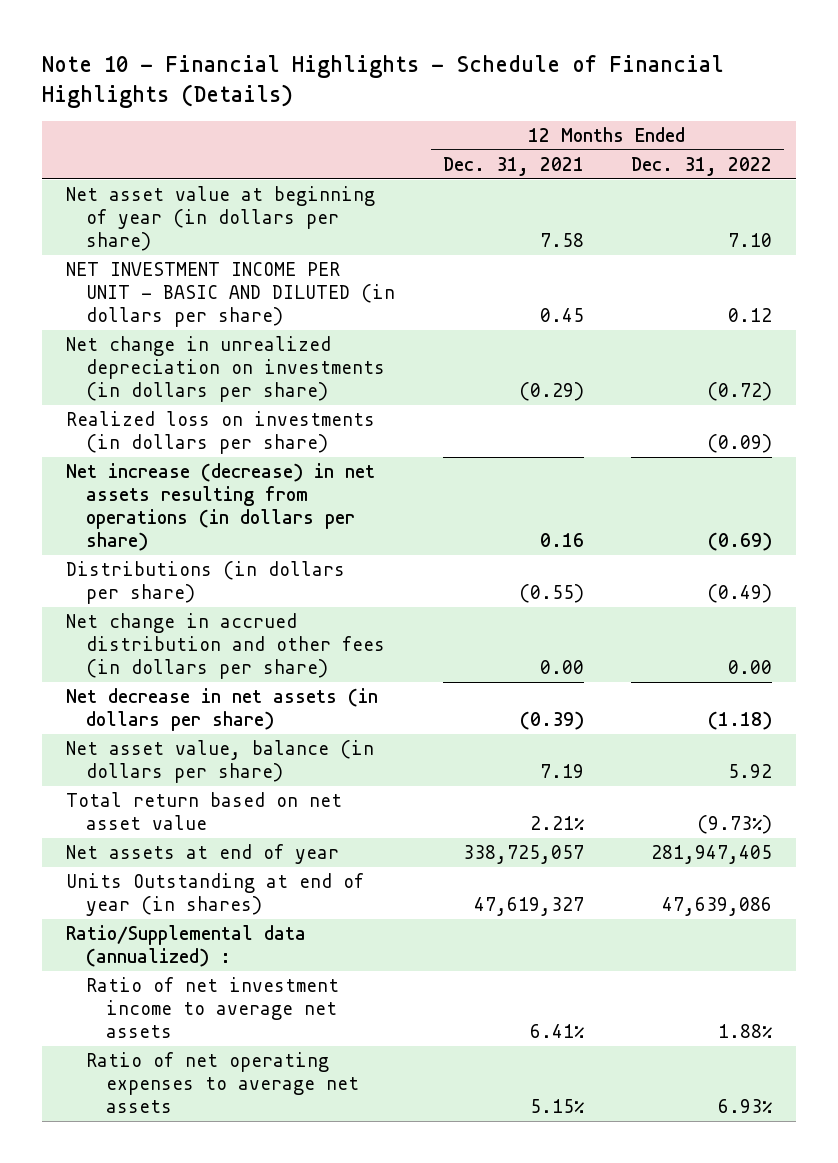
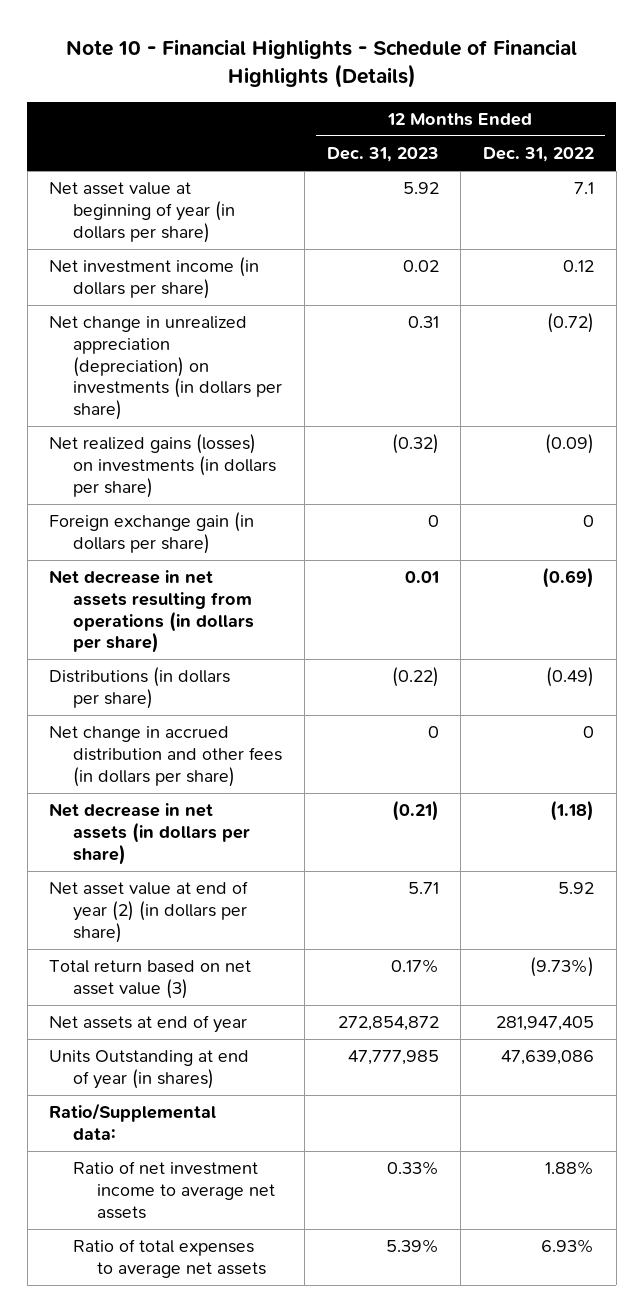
[442,157,584,177] Dec. 31, 2021 -> none
none -> [326,147,439,163] Dec. 31, 2023
[728,233,773,248] 7.10 -> [573,182,594,195] 7.1
[66,262,395,328] NET INVESTMENT INCOME PER UNIT - BASIC AND DILUTED (in dollars per share) -> [49,257,260,299] Net investment income (in dollars per share)
[66,336,385,403] Net change in unrealized depreciation on investments (in dollars per share) -> [49,316,283,420] Net change in unrealized appreciation (depreciation) on investments (in dollars per share)
[66,411,376,455] Realized loss on investments (in dollars per share) -> [49,434,277,498] Net realized gains (losses) on investments (in dollars per share)
none -> [49,512,255,554] Foreign exchange gain (in dollars per share)
[66,463,376,552] Net increase (decrease) in net assets resulting from operations (in dollars per share) -> [49,570,255,654] Net decrease in net assets resulting from operations (in dollars per share)
[728,660,773,675] 0.00 -> [582,726,594,739] 0
[66,740,375,784] Net asset value, balance (in dollars per share) -> [49,881,249,943] Net asset value at end of year (2) (in dollars per share)
[66,792,343,831] Total return based on net asset value -> [49,960,252,999] Total return based on net asset value (3)
[66,925,307,968] Ratio/Supplemental data (annualized) : -> [49,1103,217,1140] Ratio/Supplemental data:
[85,1052,359,1114] Ratio of net operating expenses to average net assets -> [73,1239,267,1278] Ratio of total expenses to average net assets

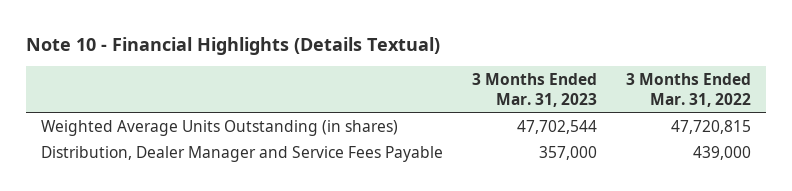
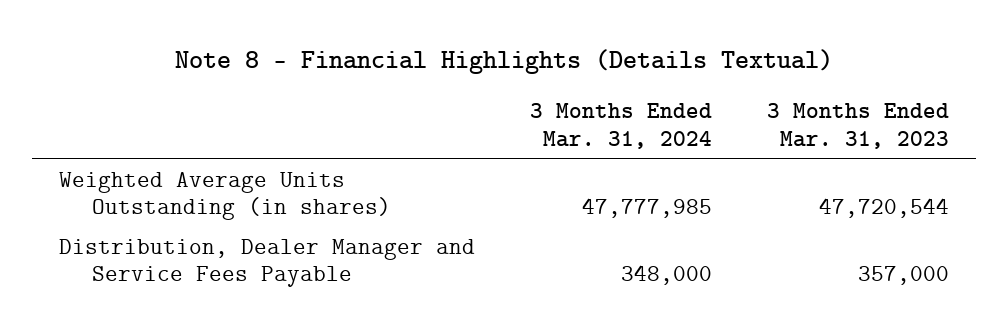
[26,36,441,55] Note 10 - Financial Highlights (Details Textual) -> [175,49,834,75] Note 8 - Financial Highlights (Details Textual)
[626,72,752,107] 3 Months Ended Mar. 31, 2022 -> none
none -> [530,103,713,149] 3 Months Ended Mar. 31, 2024
[517,119,598,134] 47,702,544 -> [818,198,949,219] 47,720,544

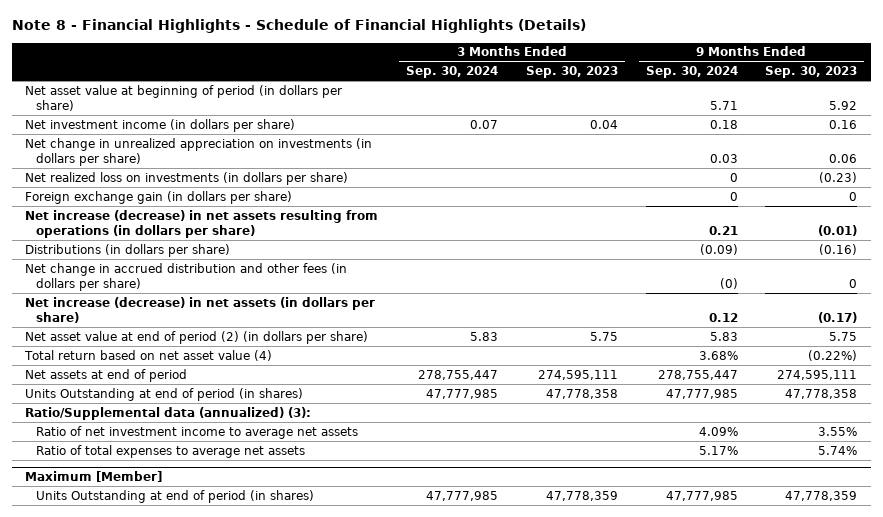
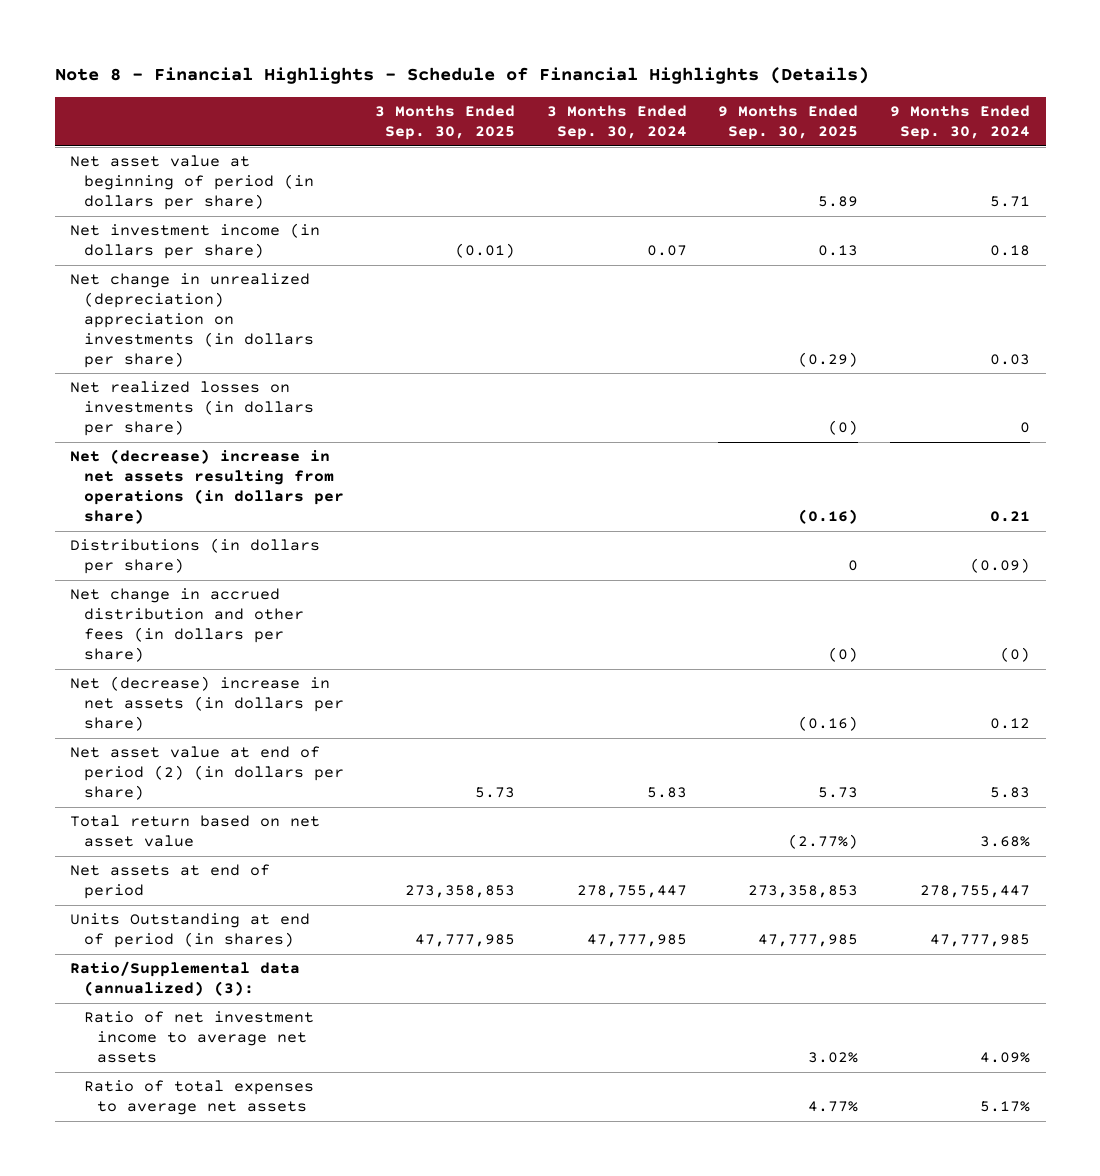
[525,66,618,79] Sep. 30, 2023 -> none
[765,66,858,79] Sep. 30, 2023 -> none
none -> [375,104,516,140] 3 Months Ended Sep. 30, 2025
none -> [718,104,859,140] 9 Months Ended Sep. 30, 2025
[25,190,293,204] Foreign exchange gain (in dollars per share) -> none
[25,137,373,166] Net change in unrealized appreciation on investments (in dollars per share) -> [70,273,314,368] Net change in unrealized (depreciation) appreciation on investments (in dollars per share)
[25,171,349,185] Net realized loss on investments (in dollars per share) -> [70,381,314,437] Net realized losses on investments (in dollars per share)
[25,209,379,238] Net increase (decrease) in net assets resulting from operations (in dollars per share) -> [70,449,344,524] Net (decrease) increase in net assets resulting from operations (in dollars per share)
[25,296,376,323] Net increase (decrease) in net assets (in dollars per share) -> [70,676,344,732] Net (decrease) increase in net assets (in dollars per share)
[24,349,273,361] Total return based on net asset value (4) -> [70,815,321,848] Total return based on net asset value
[25,471,163,483] Maximum [Member] -> none
[36,489,315,503] Units Outstanding at end of period (in shares) -> none

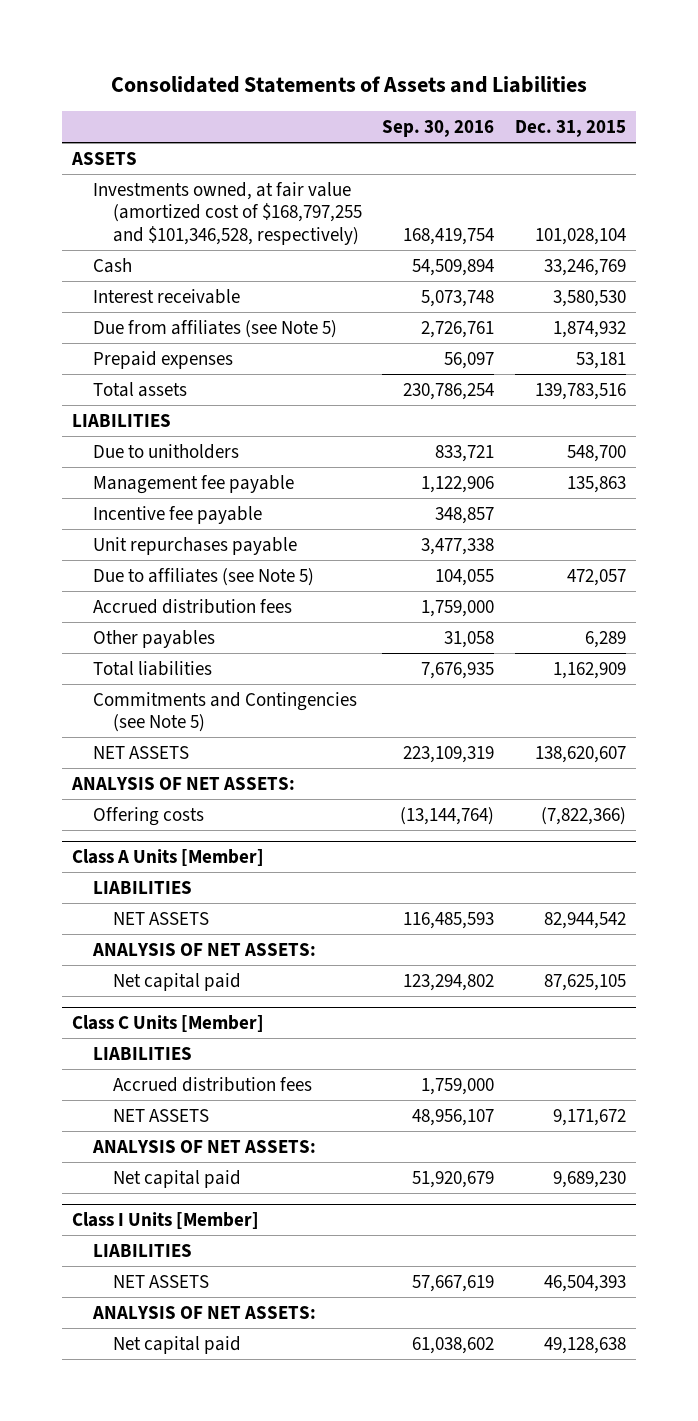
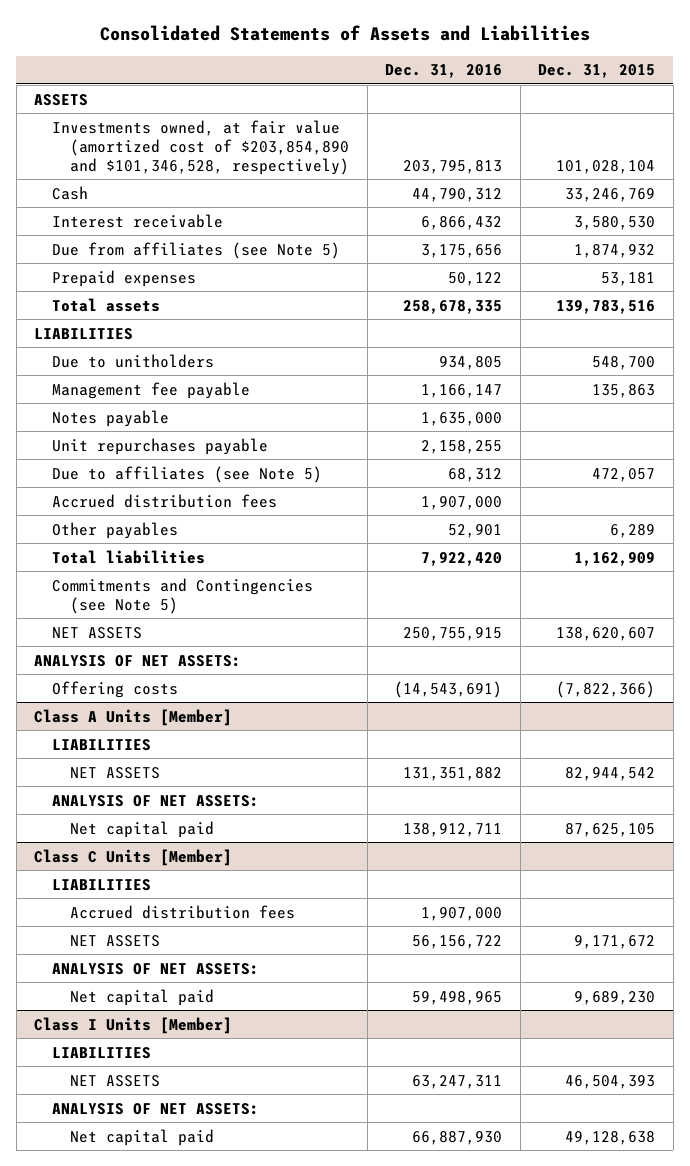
[382,120,495,138] Sep. 30, 2016 -> none
none -> [385,64,503,79] Dec. 31, 2016
[92,181,362,245] Investments owned, at fair value (amortized cost of $168,797,255 and $101,346,528, respectively) -> [52,119,350,175] Investments owned, at fair value (amortized cost of $203,854,890 and $101,346,528, respectively)
[92,505,262,524] Incentive fee payable -> none
none -> [52,409,170,427] Notes payable

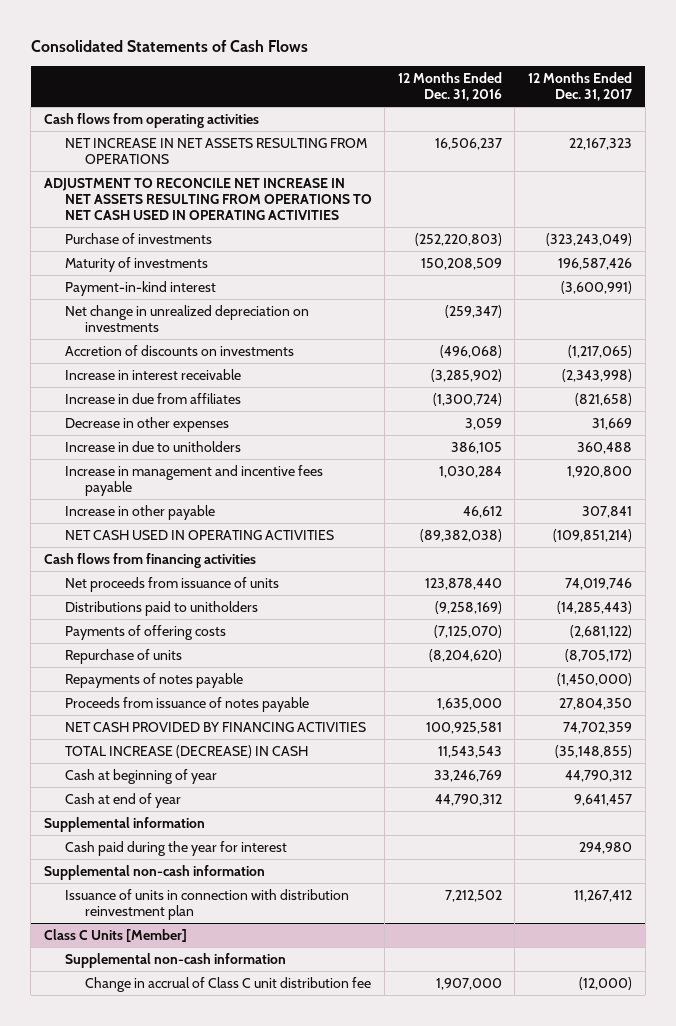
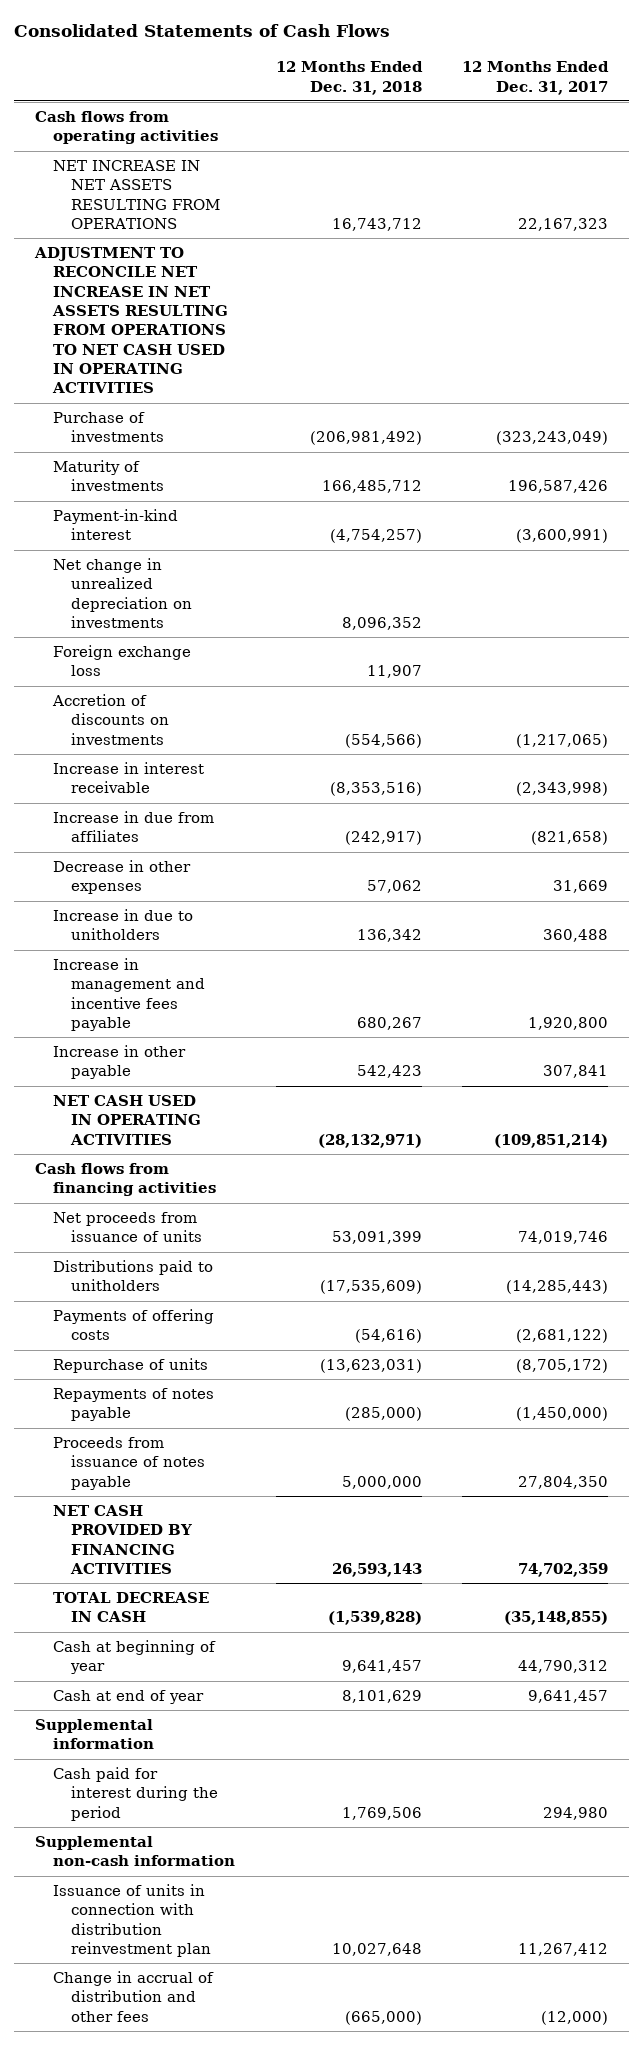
[397,71,502,102] 12 Months Ended Dec. 31, 2016 -> none
none -> [275,61,423,95] 12 Months Ended Dec. 31, 2018
none -> [52,645,191,677] Foreign exchange loss
[64,744,308,758] TOTAL INCREASE (DECREASE) IN CASH -> [52,1592,209,1623] TOTAL DECREASE IN CASH
[64,840,287,856] Cash paid during the year for interest -> [52,1767,219,1821] Cash paid for interest during the period
[43,928,187,942] Class C Units [Member] -> none
[64,952,286,968] Supplemental non-cash information -> none
[85,976,372,992] Change in accrual of Class C unit distribution fee -> none
none -> [52,1971,214,2022] Change in accrual of distribution and other fees

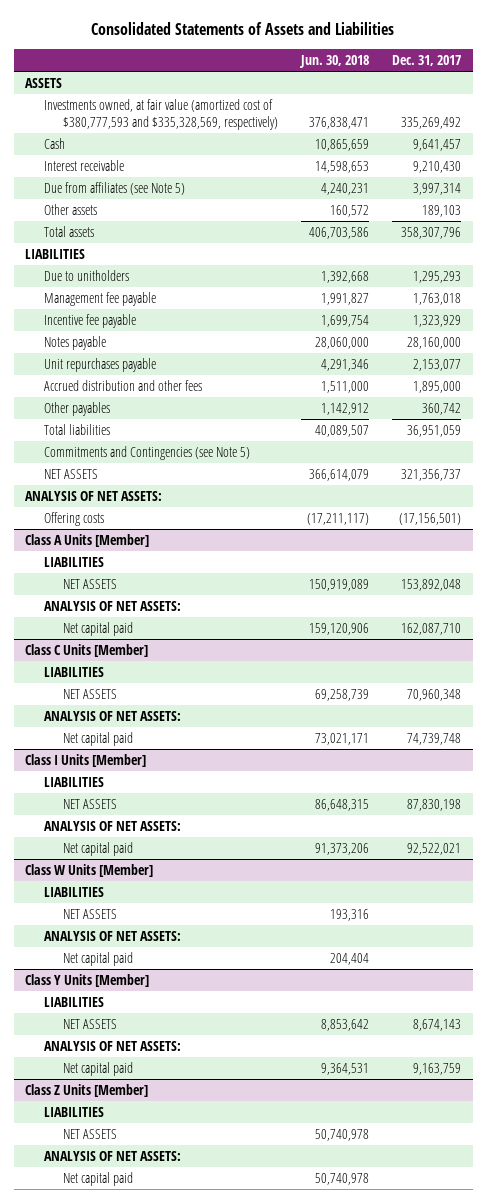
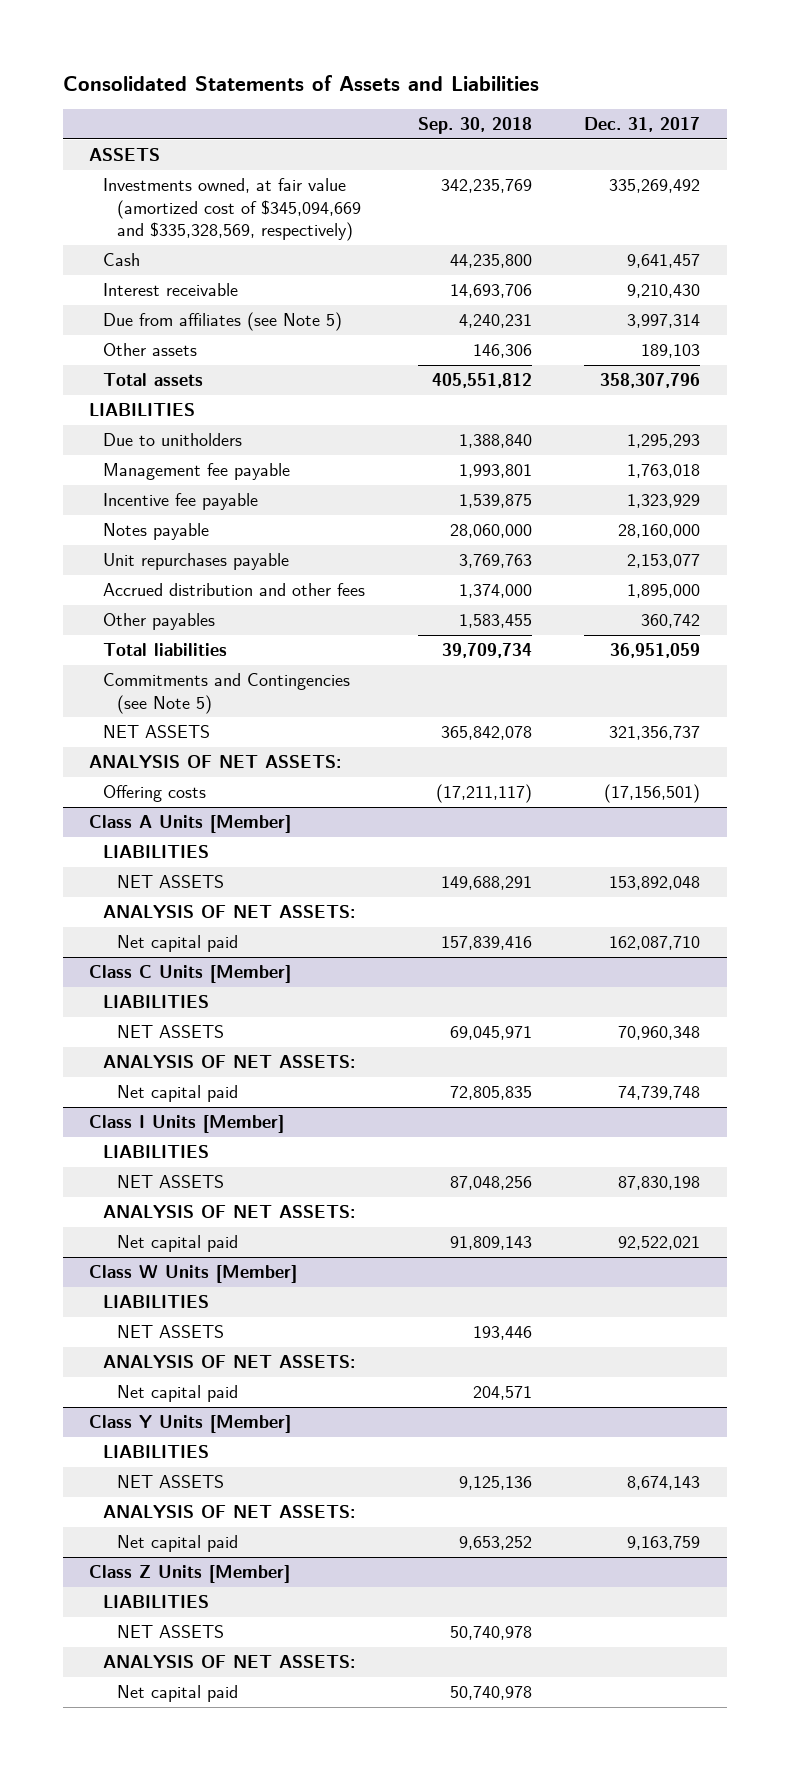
[299,55,370,69] Jun. 30, 2018 -> none
none -> [417,117,532,135] Sep. 30, 2018
[44,98,279,130] Investments owned, at fair value (amortized cost of $380,777,593 and $335,328,569, respectively) -> [103,178,362,242] Investments owned, at fair value (amortized cost of $345,094,669 and $335,328,569, respectively)

